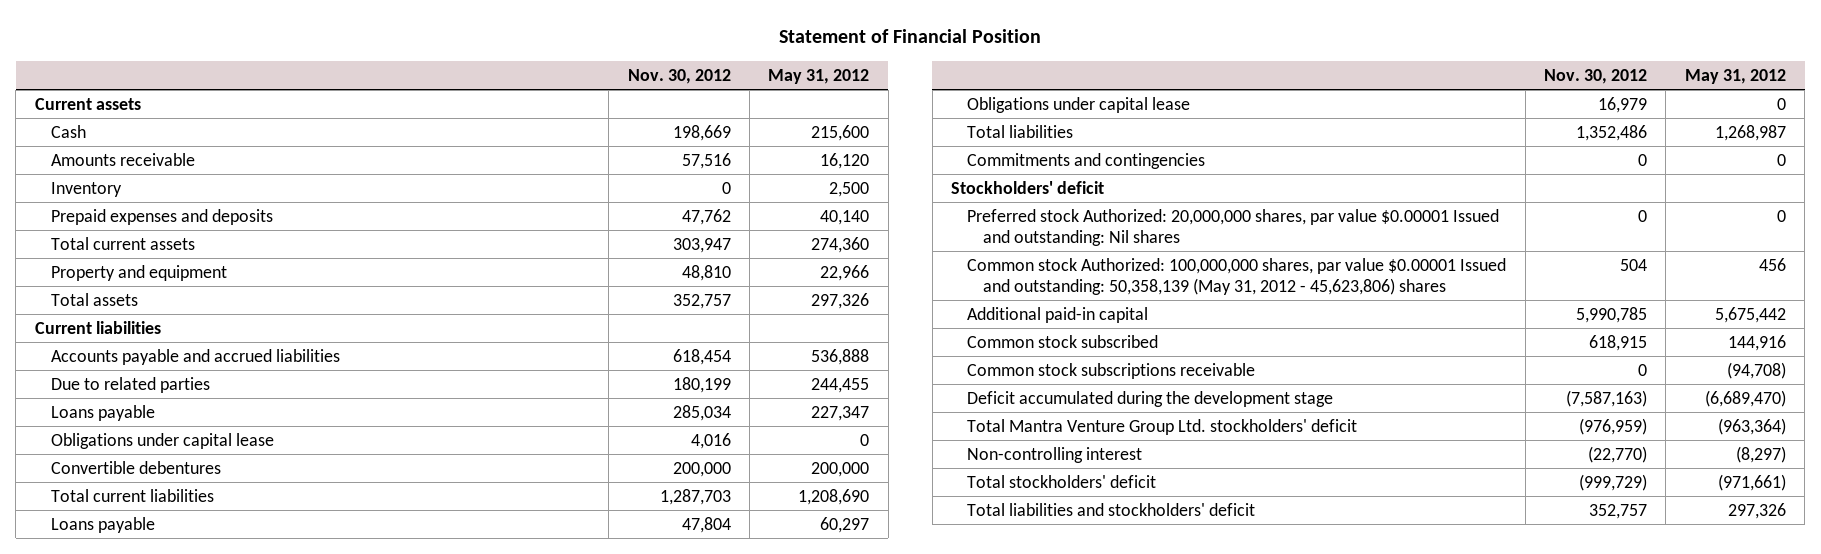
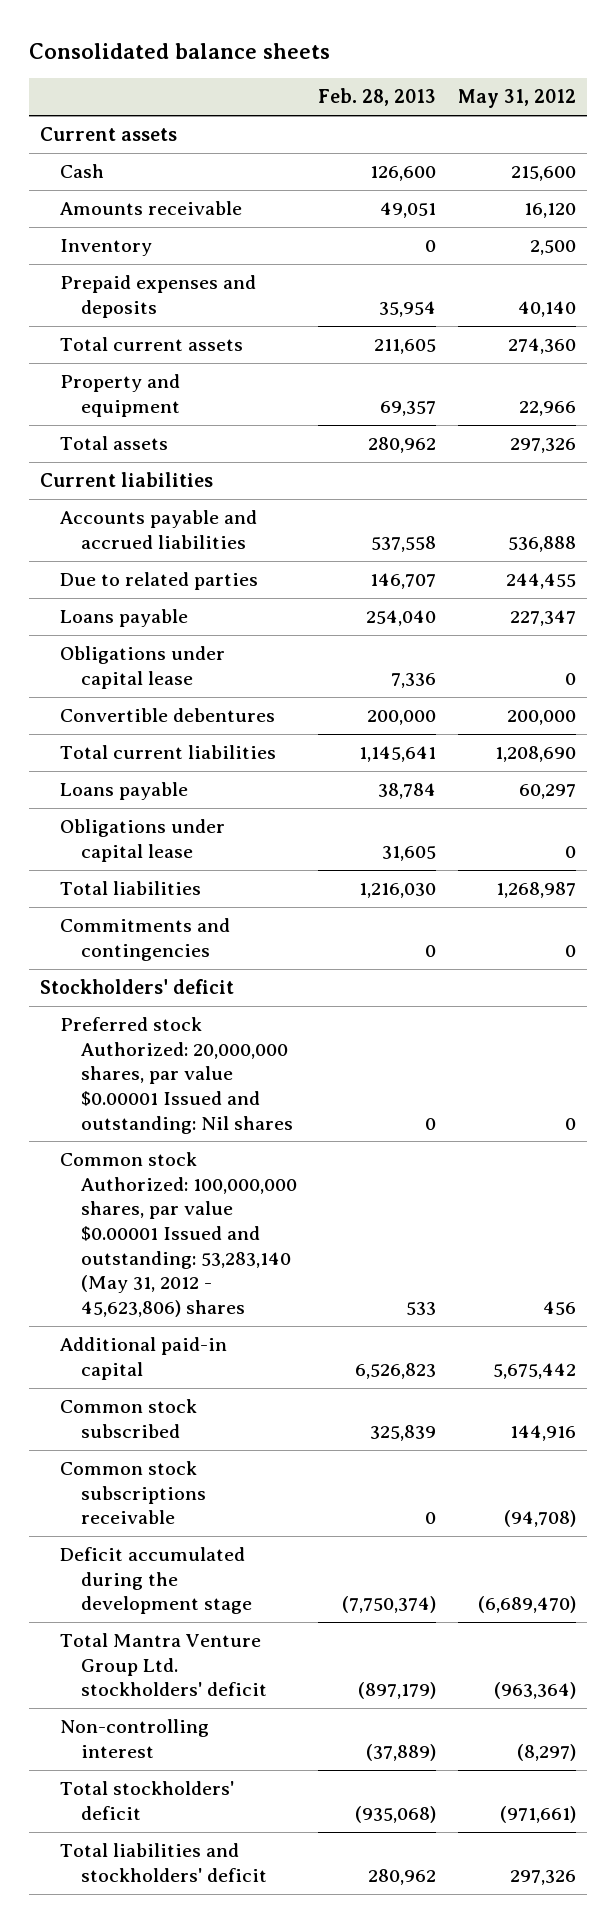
[779,29,1042,44] Statement of Financial Position -> [29,42,331,59] Consolidated balance sheets
[627,68,731,84] Nov. 30, 2012 -> none
none -> [318,88,437,107] Feb. 28, 2013
[967,257,1507,295] Common stock Authorized: 100,000,000 shares, par value $0.00001 Issued and outstanding: 50,358,139 (May 31, 2012 - 45,623,806) shares -> [60,1152,297,1317] Common stock Authorized: 100,000,000 shares, par value $0.00001 Issued and outstanding: 53,283,140 (May 31, 2012 - 45,623,806) shares

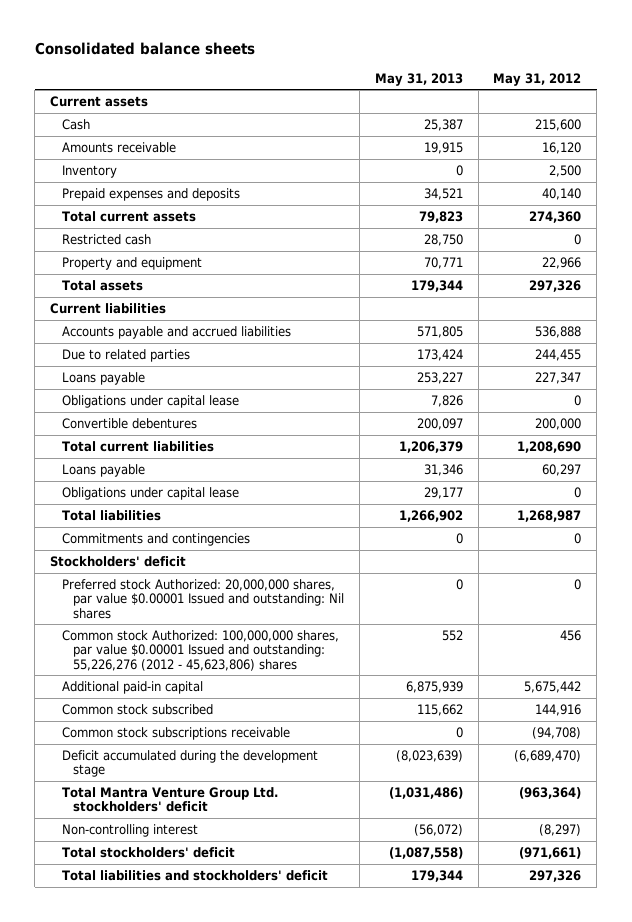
[318,88,437,107] Feb. 28, 2013 -> none
none -> [374,72,463,86] May 31, 2013
none -> [61,233,151,245] Restricted cash
[60,1152,297,1317] Common stock Authorized: 100,000,000 shares, par value $0.00001 Issued and outstanding: 53,283,140 (May 31, 2012 - 45,623,806) shares -> [61,629,339,671] Common stock Authorized: 100,000,000 shares, par value $0.00001 Issued and outstanding: 55,226,276 (2012 - 45,623,806) shares

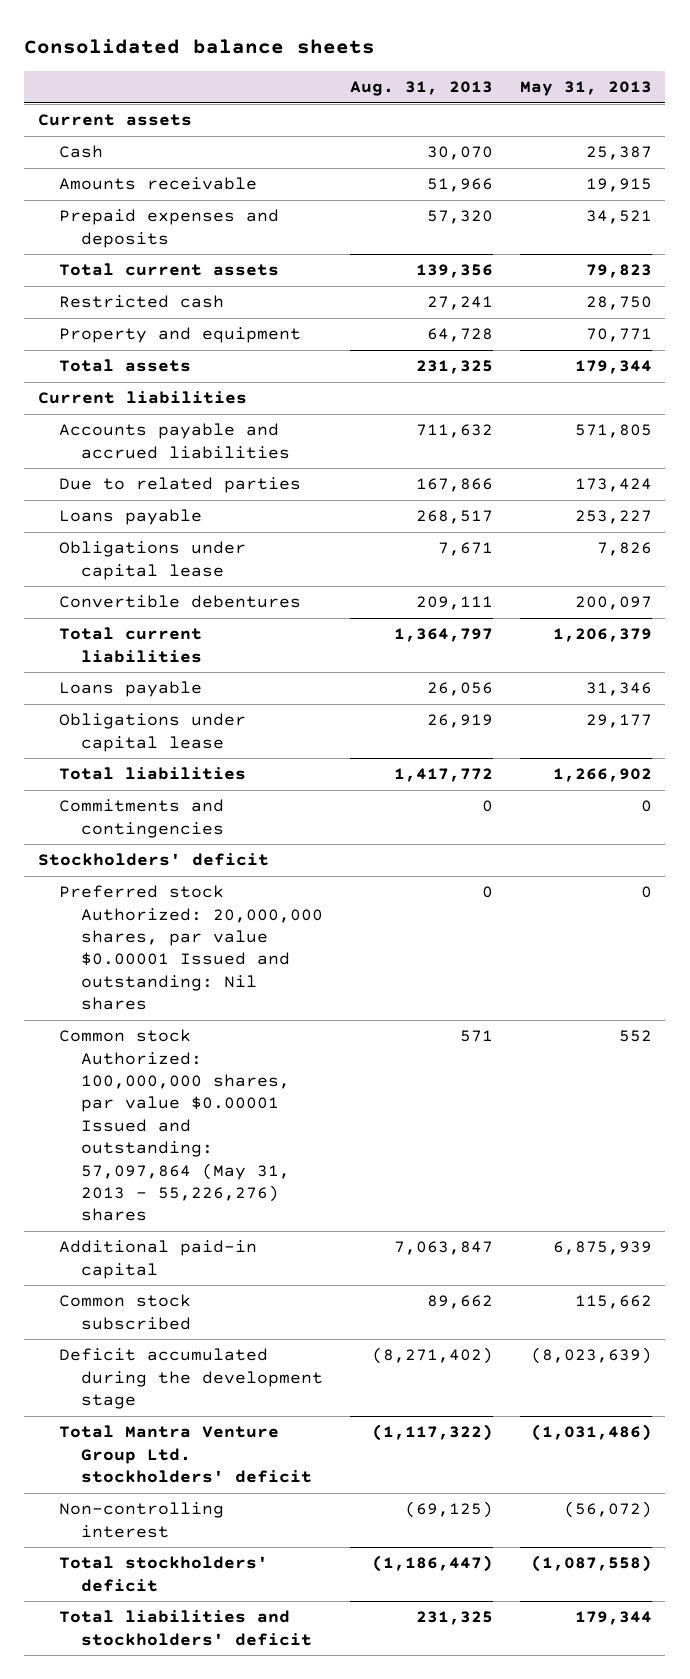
[493,72,582,86] May 31, 2012 -> none
none -> [349,81,493,97] Aug. 31, 2013
[61,164,117,178] Inventory -> none
[61,629,339,671] Common stock Authorized: 100,000,000 shares, par value $0.00001 Issued and outstanding: 55,226,276 (2012 - 45,623,806) shares -> [59,1029,290,1222] Common stock Authorized: 100,000,000 shares, par value $0.00001 Issued and outstanding: 57,097,864 (May 31, 2013 - 55,226,276) shares
[61,726,290,740] Common stock subscriptions receivable -> none

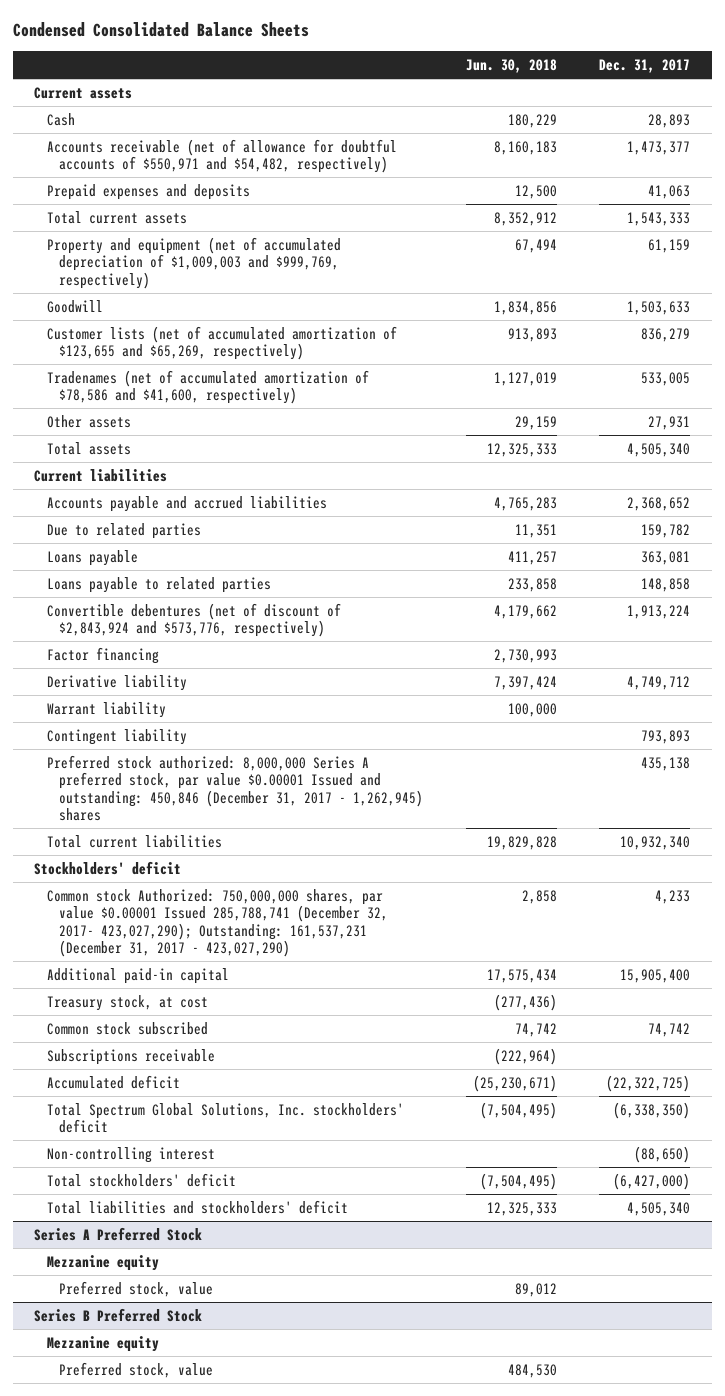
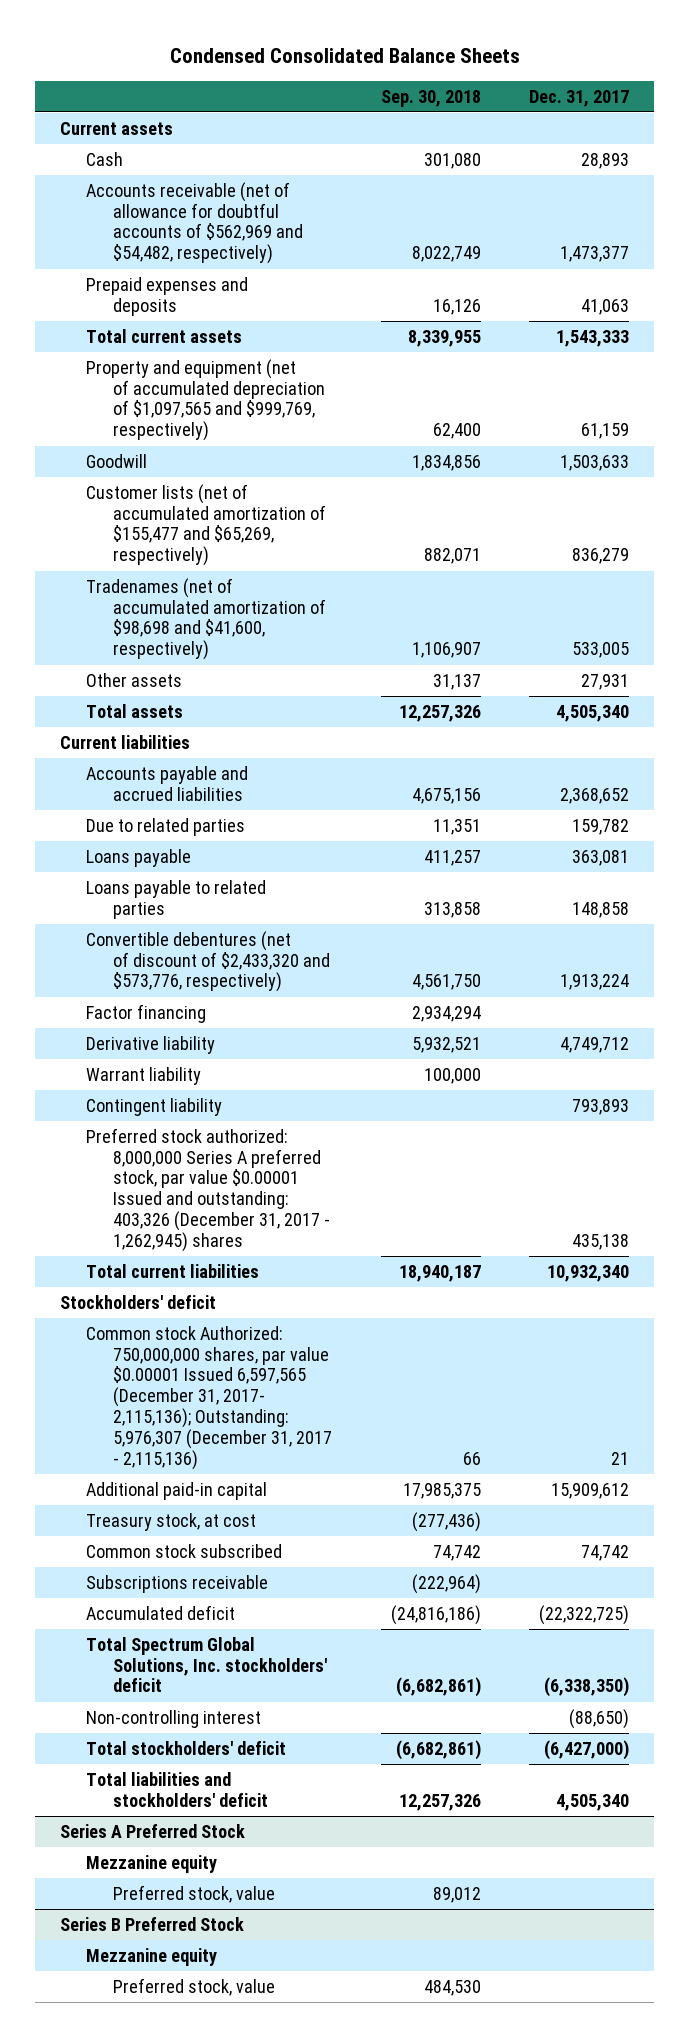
[465,58,557,73] Jun. 30, 2018 -> none
none -> [380,89,481,107] Sep. 30, 2018
[46,138,397,174] Accounts receivable (net of allowance for doubtful accounts of $550,971 and $54,482, respectively) -> [86,181,304,265] Accounts receivable (net of allowance for doubtful accounts of $562,969 and $54,482, respectively)
[46,236,341,289] Property and equipment (net of accumulated depreciation of $1,009,003 and $999,769, respectively) -> [86,358,326,442] Property and equipment (net of accumulated depreciation of $1,097,565 and $999,769, respectively)
[46,325,397,361] Customer lists (net of accumulated amortization of $123,655 and $65,269, respectively) -> [86,483,327,567] Customer lists (net of accumulated amortization of $155,477 and $65,269, respectively)
[46,369,369,405] Tradenames (net of accumulated amortization of $78,586 and $41,600, respectively) -> [86,577,327,661] Tradenames (net of accumulated amortization of $98,698 and $41,600, respectively)
[46,602,341,638] Convertible debentures (net of discount of $2,843,924 and $573,776, respectively) -> [86,930,331,993] Convertible debentures (net of discount of $2,433,320 and $573,776, respectively)
[46,754,423,822] Preferred stock authorized: 8,000,000 Series A preferred stock, par value $0.00001 Issued and outstanding: 450,846 (December 31, 2017 - 1,262,945) shares -> [86,1127,331,1252] Preferred stock authorized: 8,000,000 Series A preferred stock, par value $0.00001 Issued and outstanding: 403,326 (December 31, 2017 - 1,262,945) shares
[46,888,388,958] Common stock Authorized: 750,000,000 shares, par value $0.00001 Issued 285,788,741 (December 32, 2017- 423,027,290); Outstanding: 161,537,231 (December 31, 2017 - 423,027,290) -> [86,1325,333,1470] Common stock Authorized: 750,000,000 shares, par value $0.00001 Issued 6,597,565 (December 31, 2017- 2,115,136); Outstanding: 5,976,307 (December 31, 2017 - 2,115,136)
[655,889,691,904] 4,233 -> [611,1451,630,1465] 21
[620,968,691,983] 15,905,400 -> [551,1482,630,1499] 15,909,612

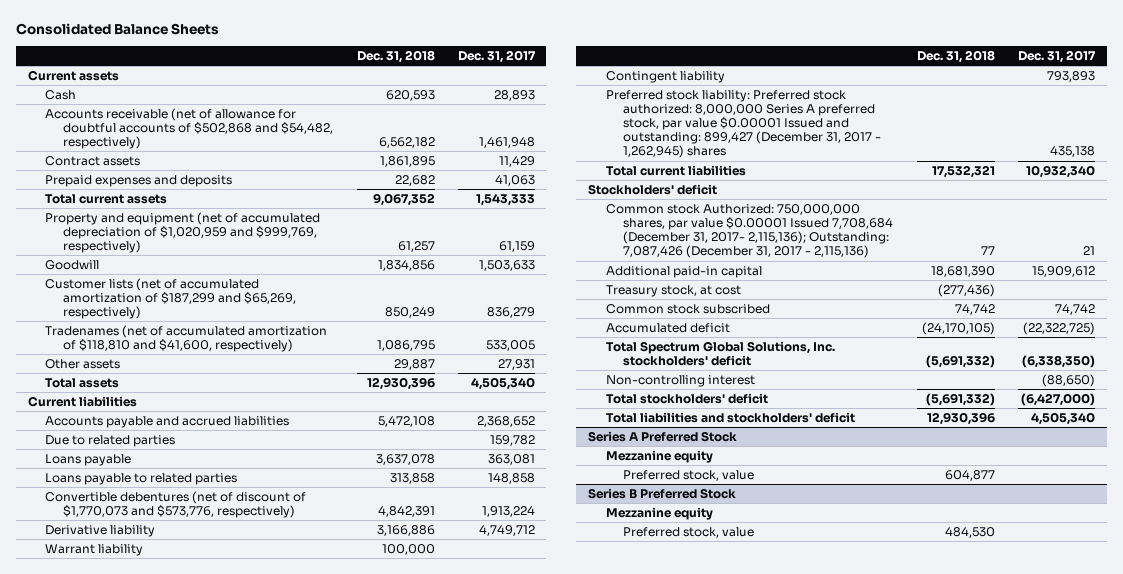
[169,47,520,63] Condensed Consolidated Balance Sheets -> [15,23,219,36] Consolidated Balance Sheets
[380,89,481,107] Sep. 30, 2018 -> none
none -> [356,50,435,64] Dec. 31, 2018
[86,181,304,265] Accounts receivable (net of allowance for doubtful accounts of $562,969 and $54,482, respectively) -> [45,107,334,150] Accounts receivable (net of allowance for doubtful accounts of $502,868 and $54,482, respectively)
[560,246,630,263] 1,473,377 -> [478,137,535,149] 1,461,948
none -> [45,155,141,166] Contract assets
[86,358,326,442] Property and equipment (net of accumulated depreciation of $1,097,565 and $999,769, respectively) -> [45,211,321,254] Property and equipment (net of accumulated depreciation of $1,020,959 and $999,769, respectively)
[86,483,327,567] Customer lists (net of accumulated amortization of $155,477 and $65,269, respectively) -> [45,277,297,320] Customer lists (net of accumulated amortization of $187,299 and $65,269, respectively)
[86,577,327,661] Tradenames (net of accumulated amortization of $98,698 and $41,600, respectively) -> [45,324,328,353] Tradenames (net of accumulated amortization of $118,810 and $41,600, respectively)
[86,1003,207,1023] Factor financing -> none
[86,930,331,993] Convertible debentures (net of discount of $2,433,320 and $573,776, respectively) -> [45,490,307,519] Convertible debentures (net of discount of $1,770,073 and $573,776, respectively)
[86,1127,331,1252] Preferred stock authorized: 8,000,000 Series A preferred stock, par value $0.00001 Issued and outstanding: 403,326 (December 31, 2017 - 1,262,945) shares -> [605,89,882,159] Preferred stock liability: Preferred stock authorized: 8,000,000 Series A preferred stock, par value $0.00001 Issued and outstanding: 899,427 (December 31, 2017 - 1,262,945) shares
[86,1325,333,1470] Common stock Authorized: 750,000,000 shares, par value $0.00001 Issued 6,597,565 (December 31, 2017- 2,115,136); Outstanding: 5,976,307 (December 31, 2017 - 2,115,136) -> [605,203,894,259] Common stock Authorized: 750,000,000 shares, par value $0.00001 Issued 7,708,684 (December 31, 2017- 2,115,136); Outstanding: 7,087,426 (December 31, 2017 - 2,115,136)
[86,1574,269,1593] Subscriptions receivable -> none

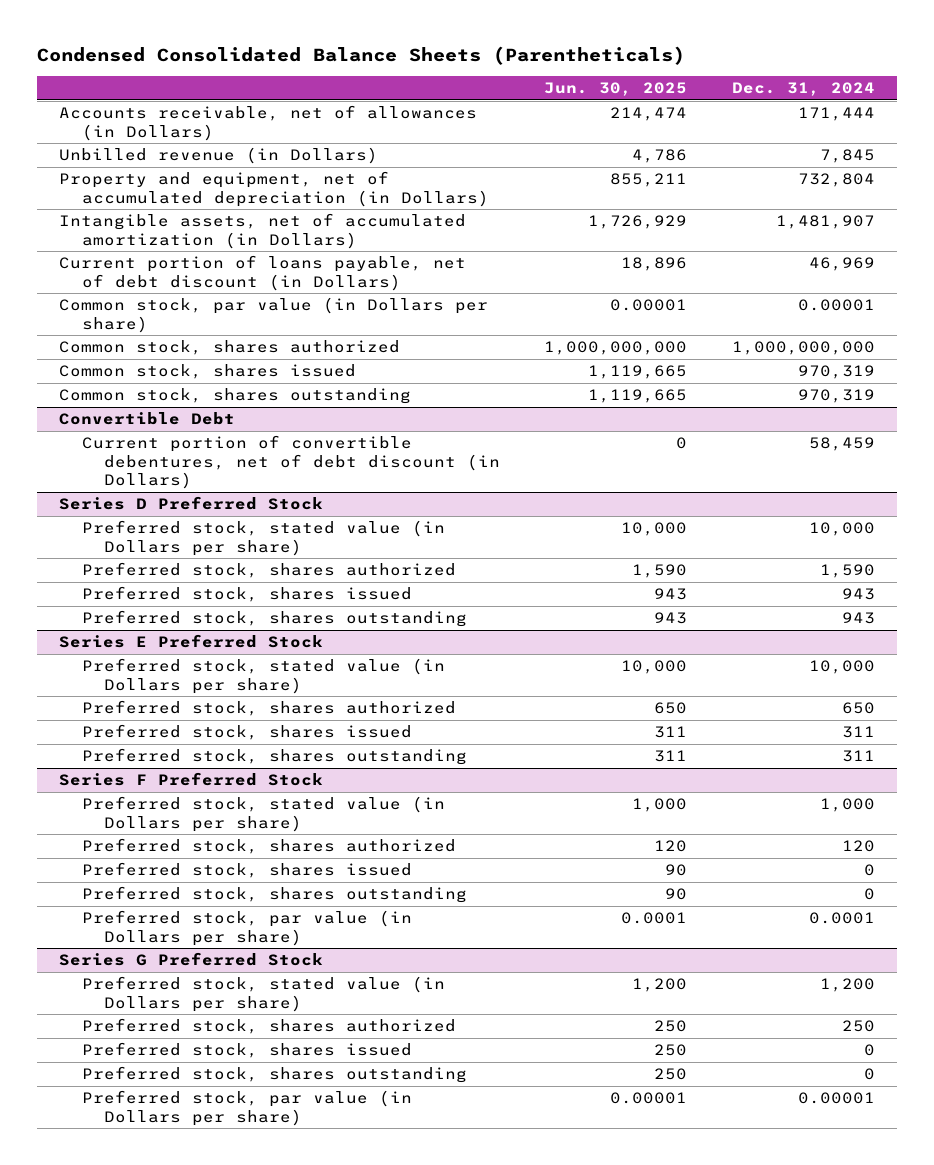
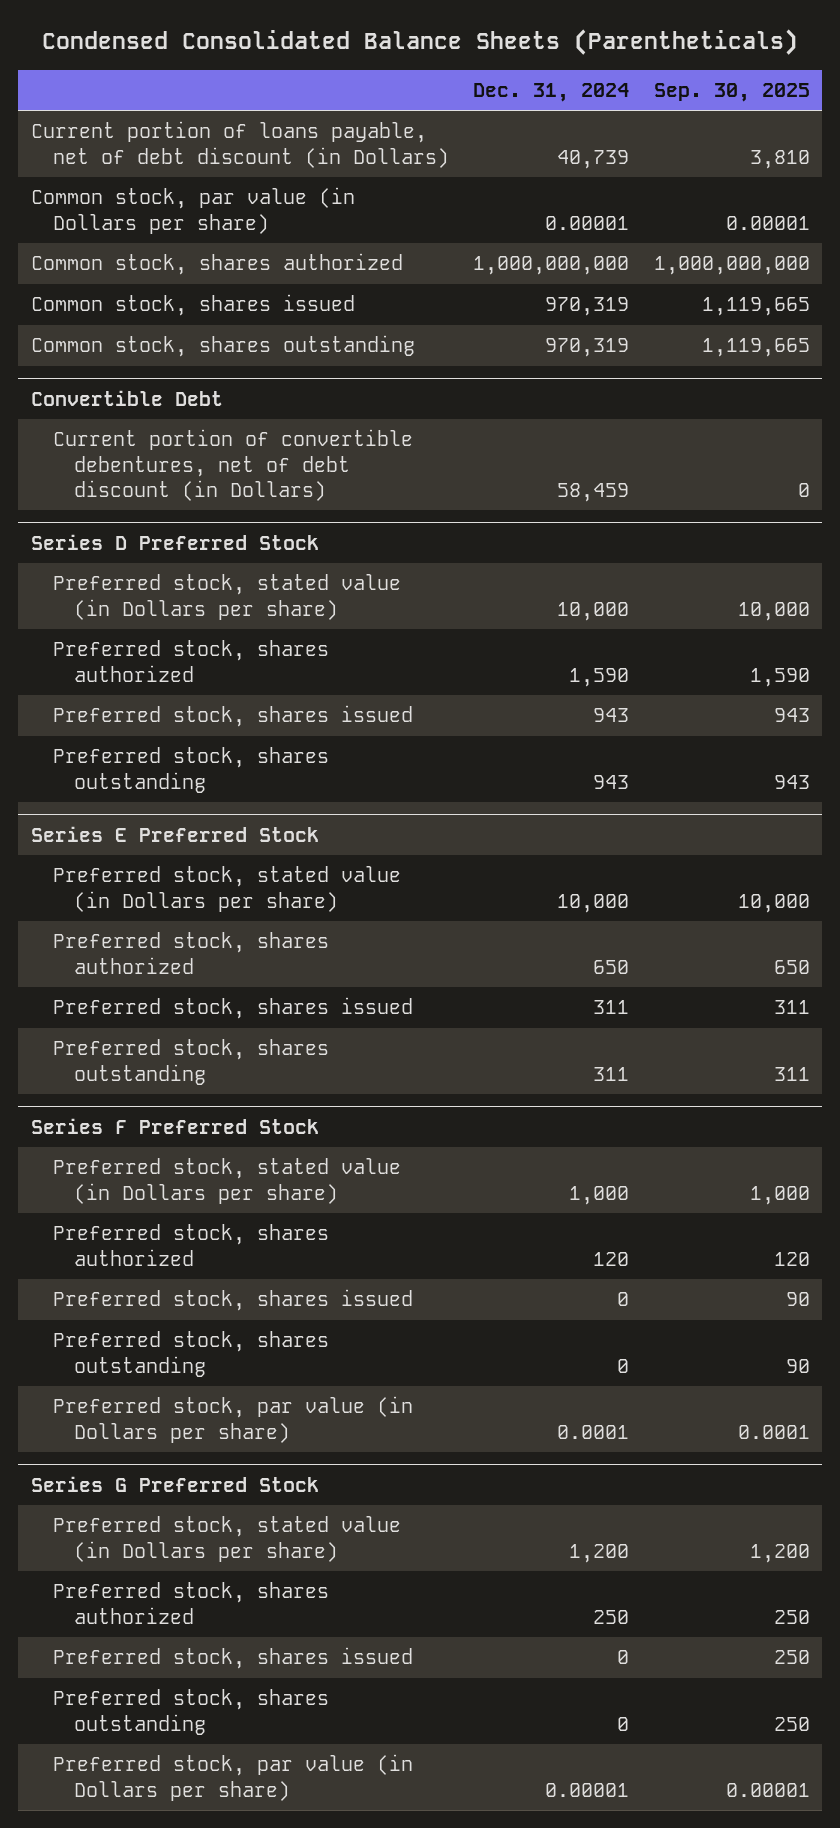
[544,82,688,97] Jun. 30, 2025 -> none
none -> [653,82,810,102] Sep. 30, 2025
[59,105,478,141] Accounts receivable, net of allowances (in Dollars) -> none
[59,147,379,165] Unbilled revenue (in Dollars) -> none
[59,171,489,207] Property and equipment, net of accumulated depreciation (in Dollars) -> none
[59,213,467,249] Intangible assets, net of accumulated amortization (in Dollars) -> none
[808,257,875,272] 46,969 -> [557,149,630,169] 40,739

